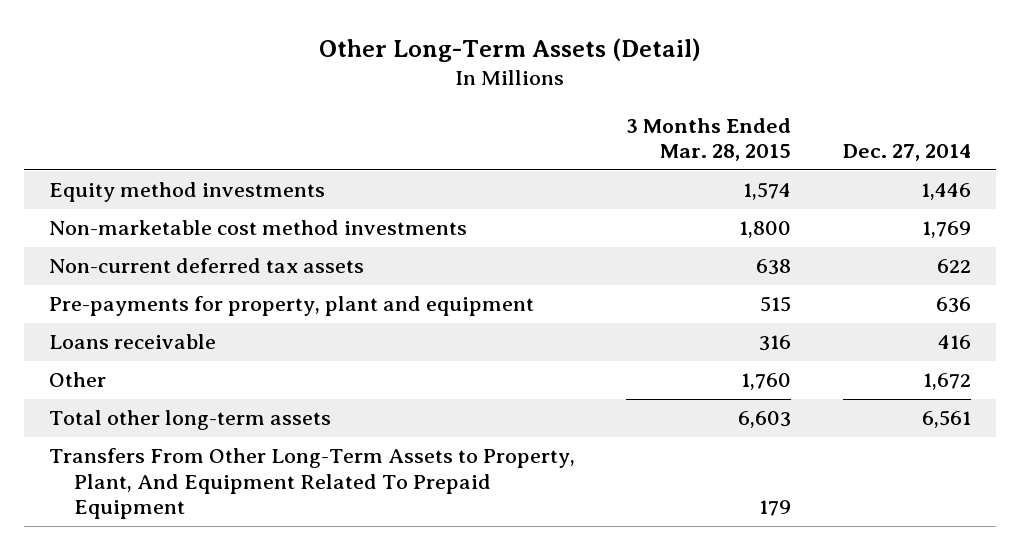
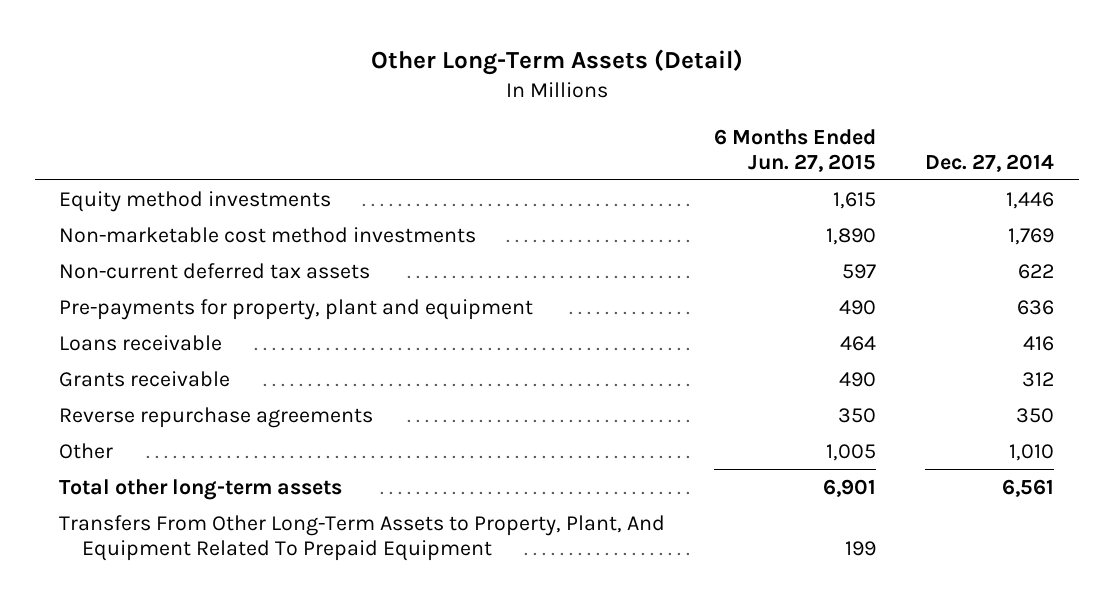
[626,117,792,162] 3 Months Ended Mar. 28, 2015 -> none
none -> [714,128,877,172] 6 Months Ended Jun. 27, 2015
none -> [59,370,231,387] Grants receivable
none -> [59,406,374,428] Reverse repurchase agreements
[922,373,971,391] 1,672 -> [1009,443,1055,461] 1,010

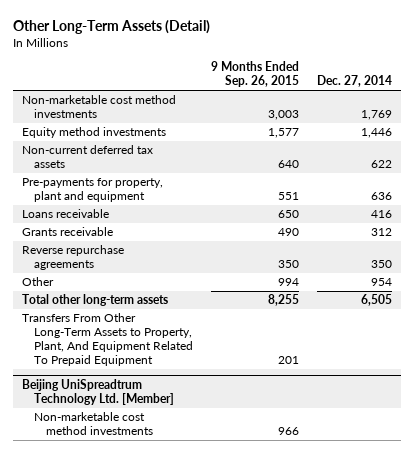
[714,128,877,172] 6 Months Ended Jun. 27, 2015 -> none
none -> [210,61,299,88] 9 Months Ended Sep. 26, 2015
[59,190,332,212] Equity method investments -> [21,127,166,139] Equity method investments
[1009,443,1055,461] 1,010 -> [370,278,392,287] 954
[1002,478,1055,497] 6,561 -> [360,294,392,307] 6,505
none -> [21,379,174,406] Beijing UniSpreadtrum Technology Ltd. [Member]
none -> [33,412,153,436] Non-marketable cost method investments

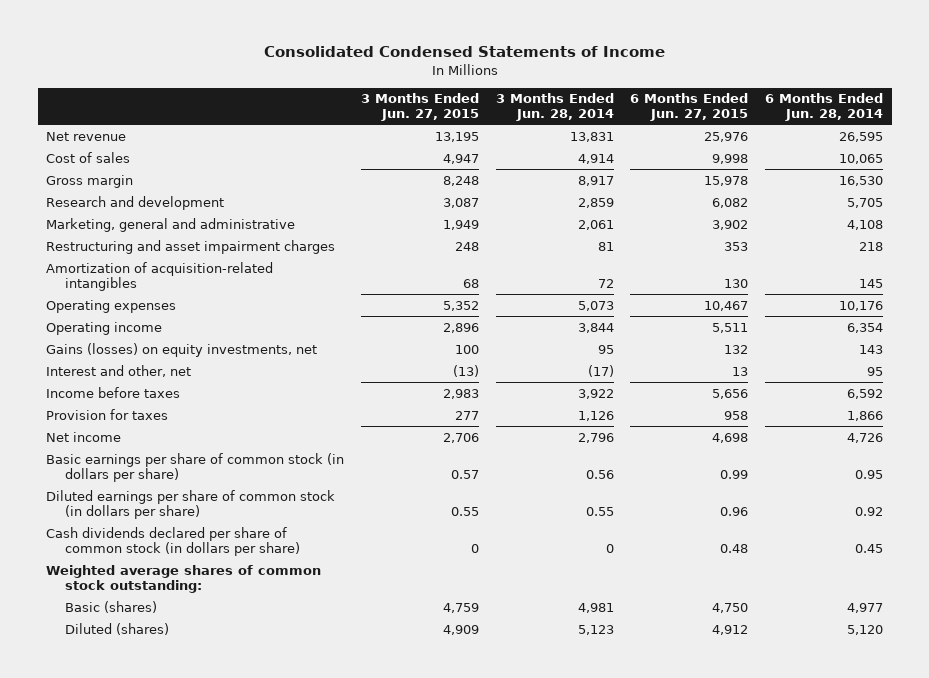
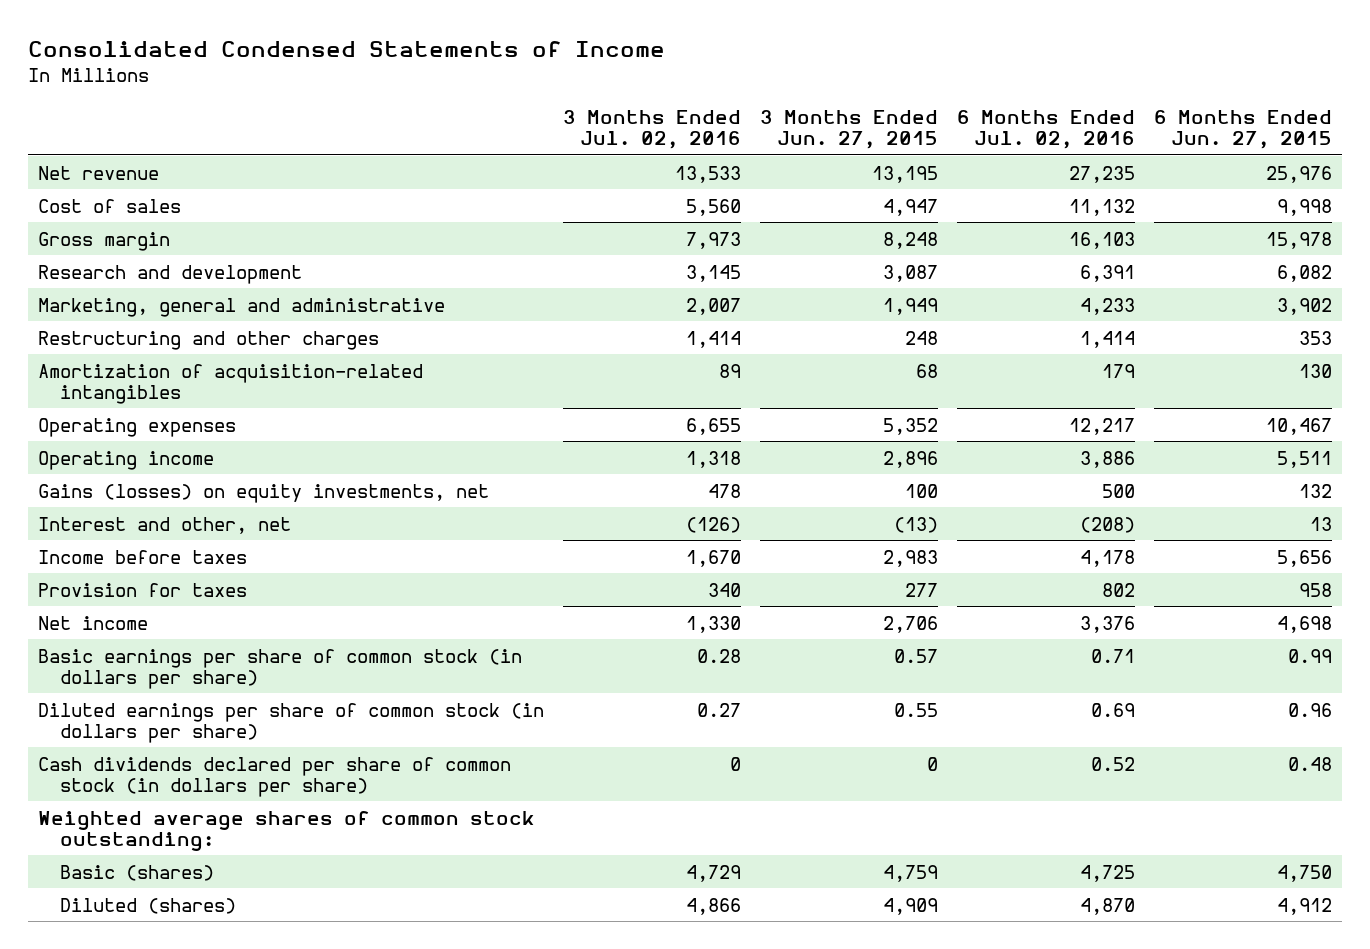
[495,93,614,122] 3 Months Ended Jun. 28, 2014 -> none
[765,93,884,122] 6 Months Ended Jun. 28, 2014 -> none
none -> [562,109,741,150] 3 Months Ended Jul. 02, 2016
none -> [957,109,1136,150] 6 Months Ended Jul. 02, 2016
[45,239,335,254] Restructuring and asset impairment charges -> [37,330,379,350] Restructuring and other charges

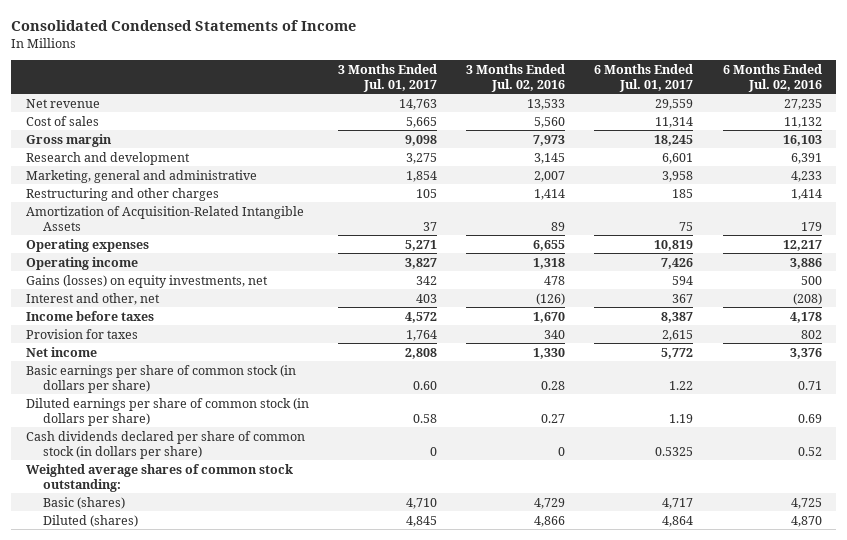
[759,109,938,150] 3 Months Ended Jun. 27, 2015 -> none
[1154,109,1333,150] 6 Months Ended Jun. 27, 2015 -> none
none -> [338,63,438,92] 3 Months Ended Jul. 01, 2017
none -> [594,63,694,92] 6 Months Ended Jul. 01, 2017
[37,363,423,404] Amortization of acquisition-related intangibles -> [25,205,304,231] Amortization of Acquisition-Related Intangible Assets

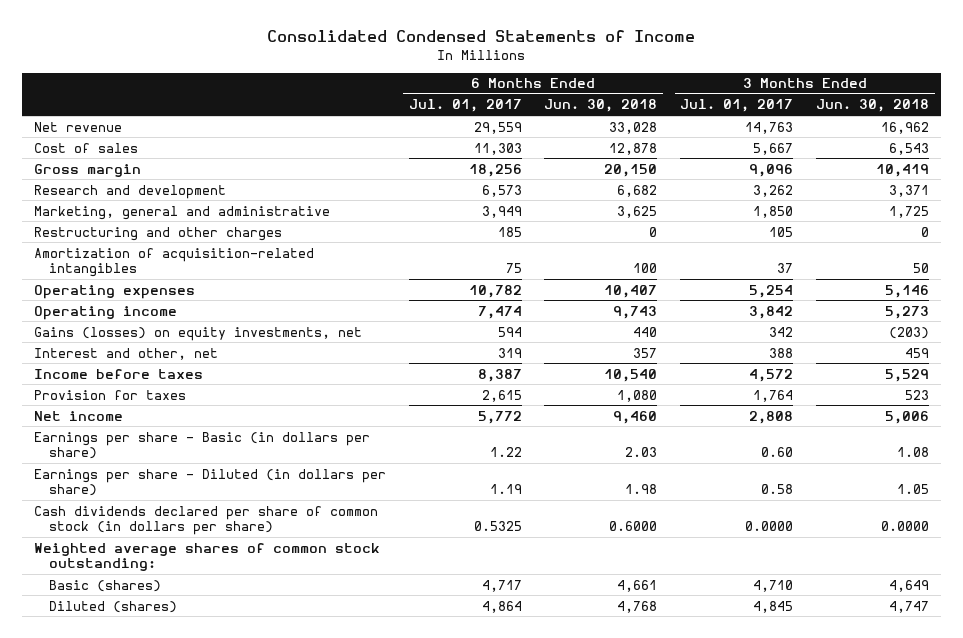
[466,63,566,92] 3 Months Ended Jul. 02, 2016 -> none
[722,63,822,92] 6 Months Ended Jul. 02, 2016 -> none
none -> [544,99,658,113] Jun. 30, 2018
none -> [816,99,930,113] Jun. 30, 2018
[406,116,438,128] 5,665 -> [753,142,794,155] 5,667
[655,116,694,128] 11,314 -> [473,142,522,155] 11,303
[405,134,438,146] 9,098 -> [749,163,794,177] 9,096
[654,134,694,146] 18,245 -> [468,163,522,177] 18,256
[406,152,438,164] 3,275 -> [753,184,794,197] 3,262
[662,152,694,164] 6,601 -> [481,184,522,197] 6,573
[406,170,438,182] 1,854 -> [753,205,794,218] 1,850
[662,170,694,182] 3,958 -> [481,205,522,218] 3,949
[25,205,304,231] Amortization of Acquisition-Related Intangible Assets -> [33,247,314,278] Amortization of acquisition-related intangibles
[405,239,438,251] 5,271 -> [749,284,794,298] 5,254
[654,239,694,251] 10,819 -> [468,284,522,298] 10,782
[405,257,438,269] 3,827 -> [749,305,794,319] 3,842
[661,257,694,269] 7,426 -> [477,305,522,319] 7,474
[416,293,438,303] 403 -> [769,347,794,358] 388
[672,293,694,303] 367 -> [497,347,522,358] 319
[25,364,296,393] Basic earnings per share of common stock (in dollars per share) -> [33,431,370,460] Earnings per share - Basic (in dollars per share)
[25,397,309,426] Diluted earnings per share of common stock (in dollars per share) -> [33,468,386,497] Earnings per share - Diluted (in dollars per share)
[430,446,438,456] 0 -> [745,521,794,532] 0.0000

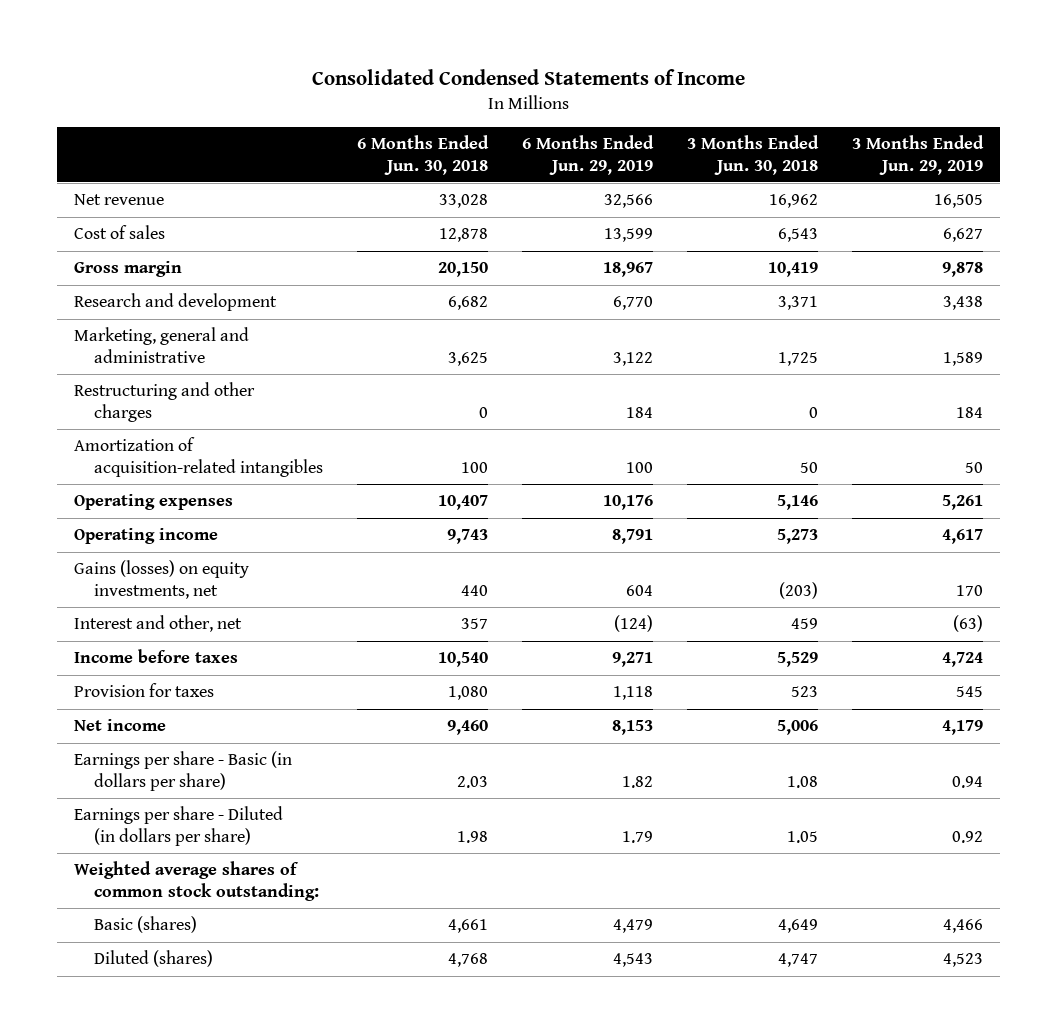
[408,99,522,113] Jul. 01, 2017 -> none
[680,99,794,113] Jul. 01, 2017 -> none
none -> [522,135,655,175] 6 Months Ended Jun. 29, 2019
none -> [852,135,985,175] 3 Months Ended Jun. 29, 2019
[33,505,378,536] Cash dividends declared per share of common stock (in dollars per share) -> none

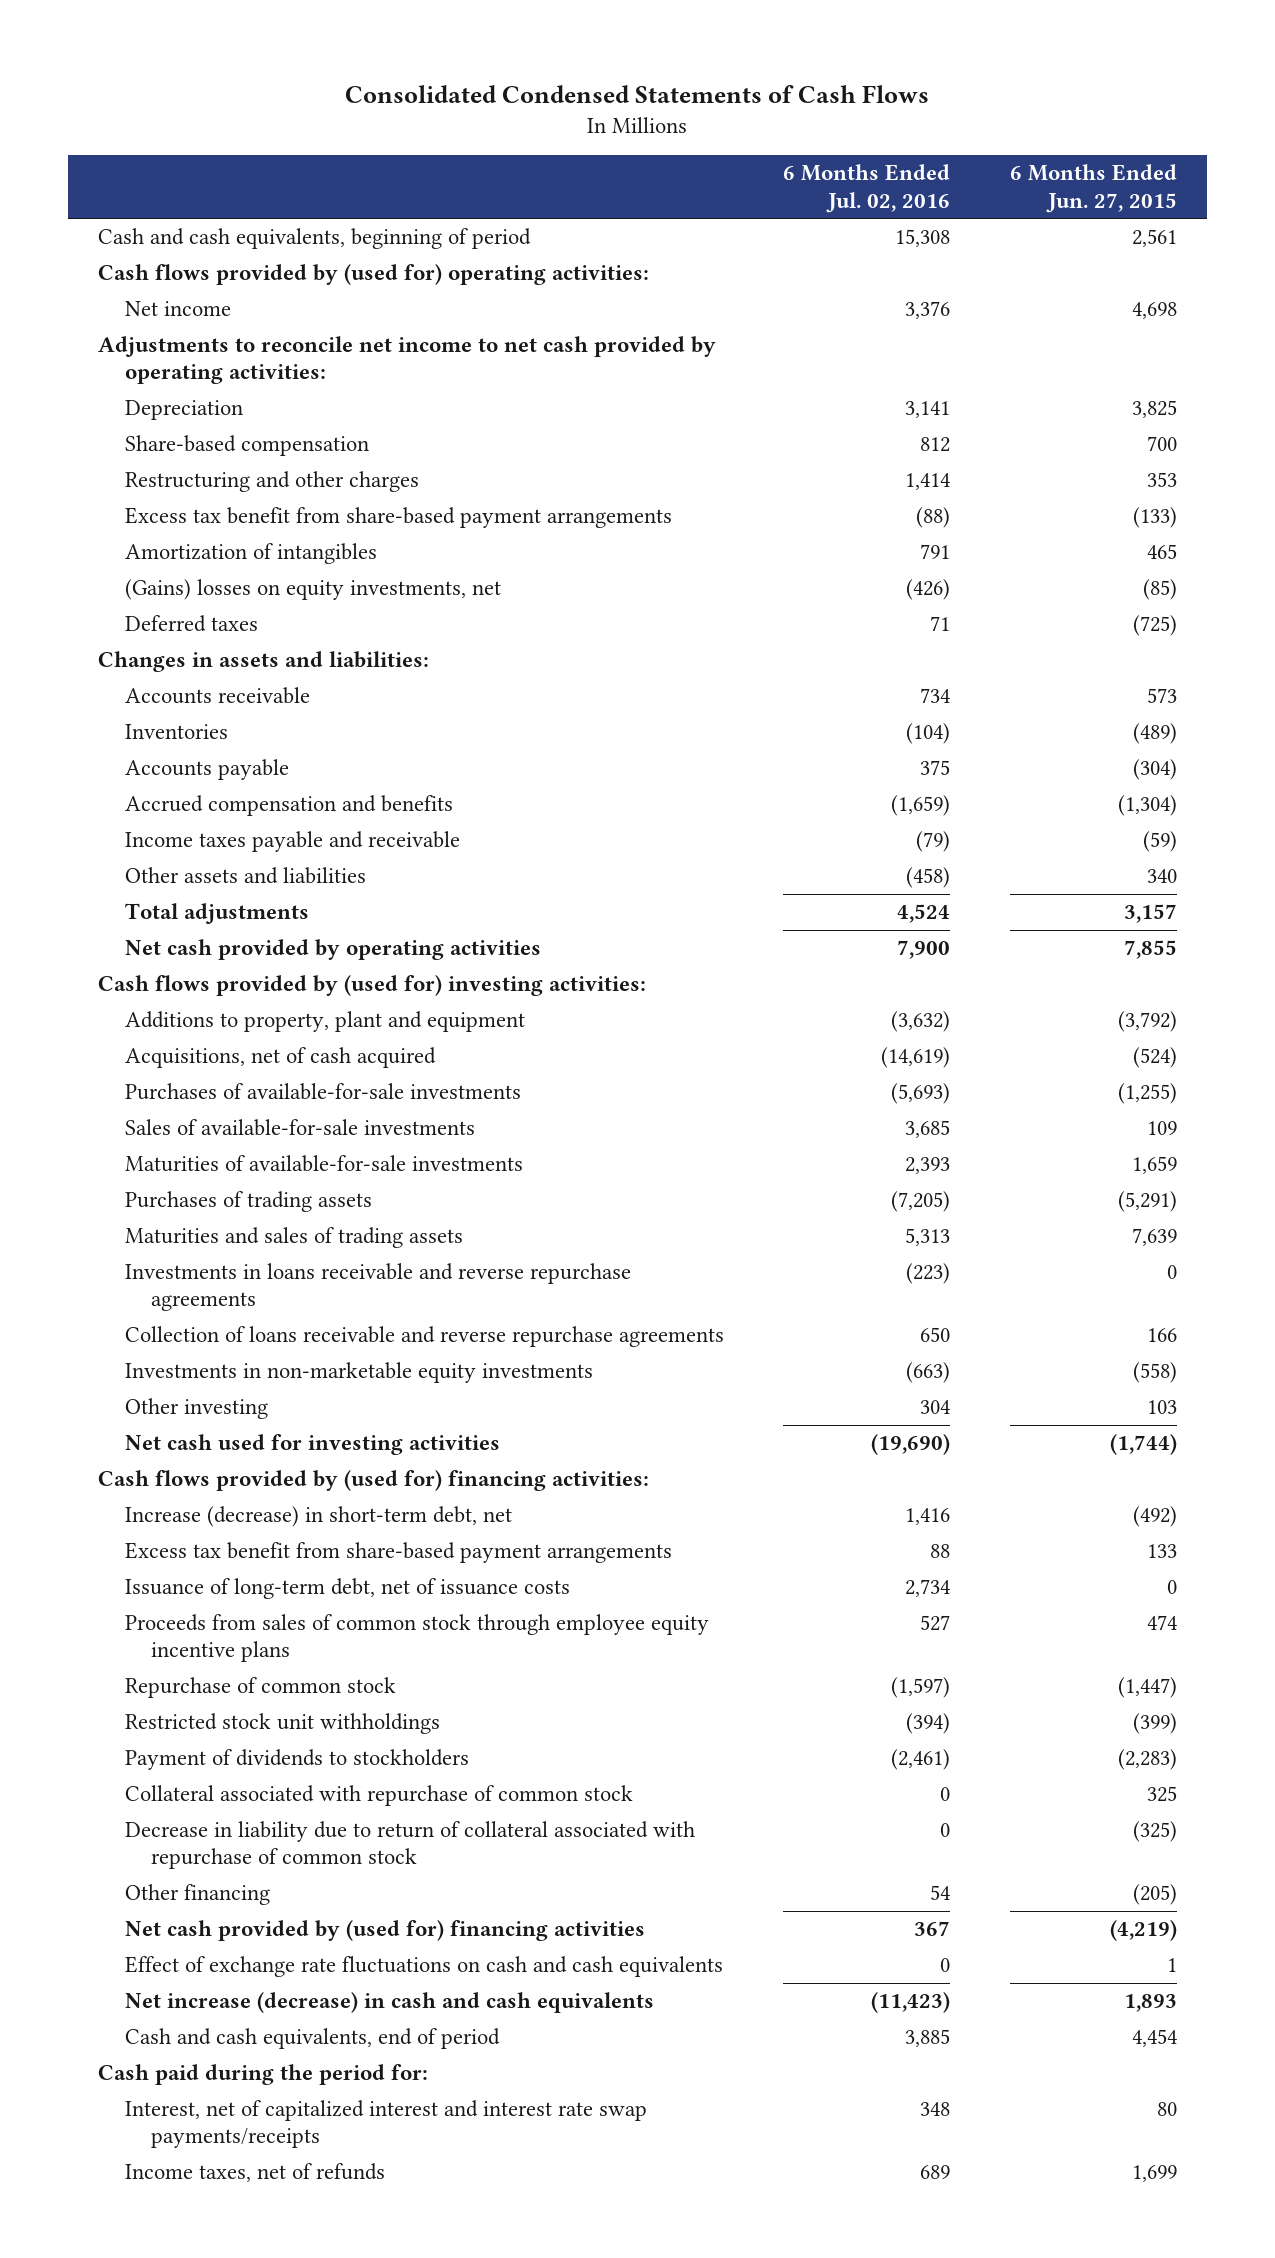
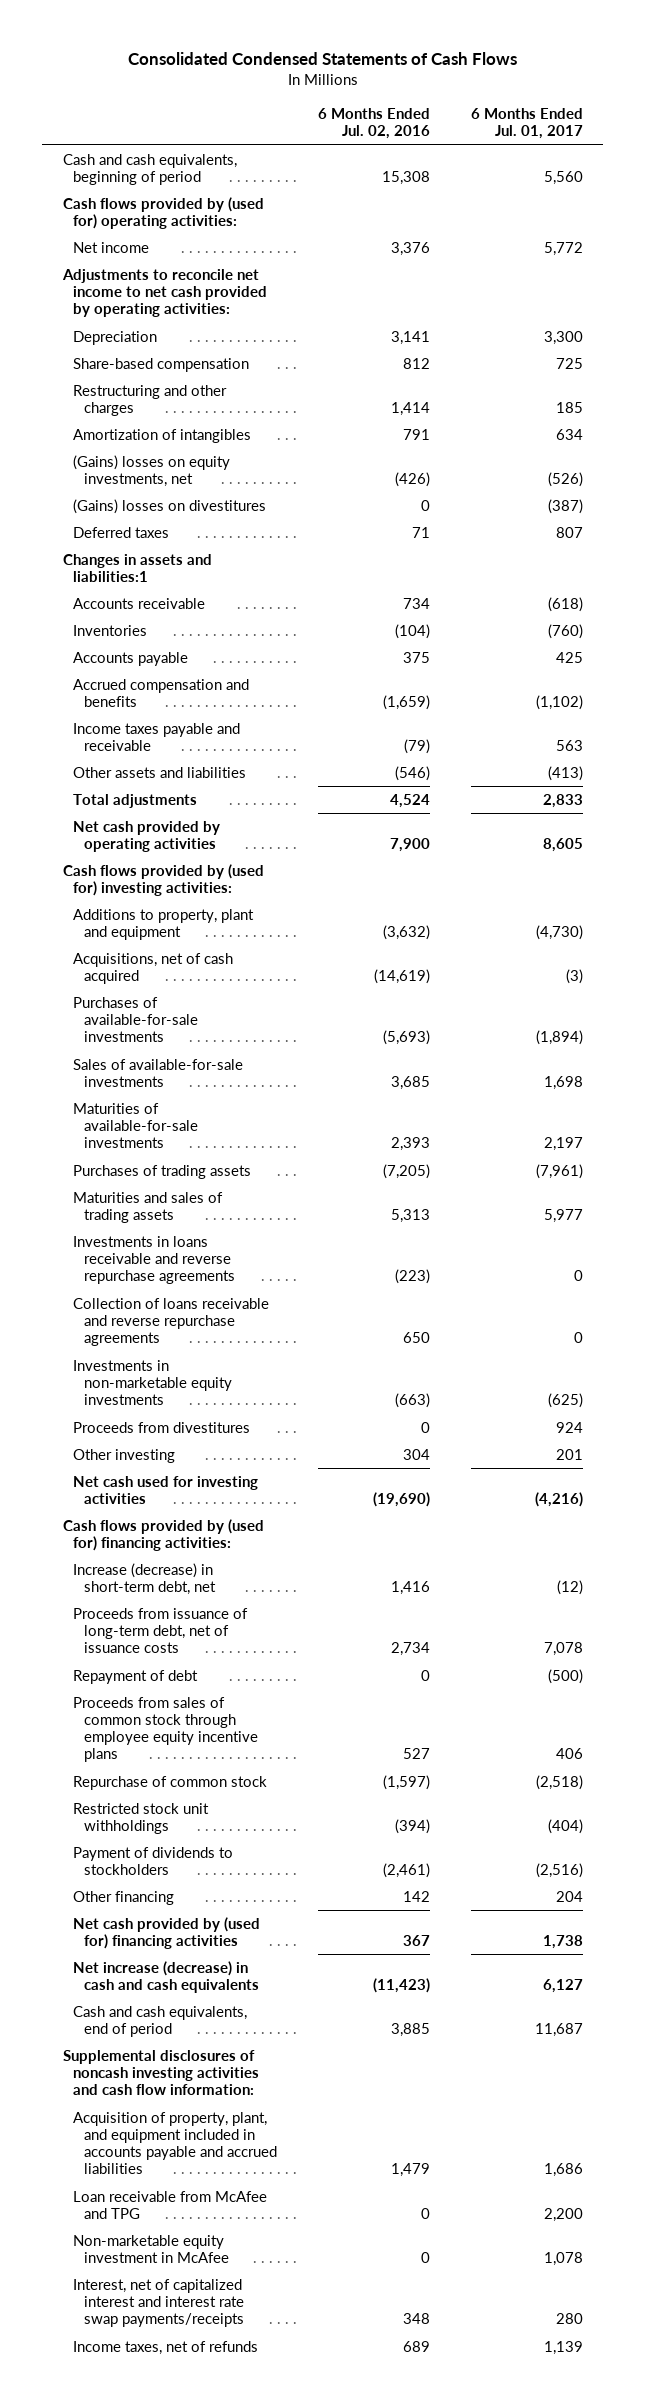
[1010,164,1178,213] 6 Months Ended Jun. 27, 2015 -> none
none -> [470,108,583,140] 6 Months Ended Jul. 01, 2017
[124,507,672,529] Excess tax benefit from share-based payment arrangements -> none
none -> [73,499,267,515] (Gains) losses on divestitures
[97,651,429,673] Changes in assets and liabilities: -> [62,554,212,583] Changes in assets and liabilities:1
[906,867,951,889] (458) -> [394,766,430,782] (546)
none -> [73,1422,251,1434] Proceeds from divestitures
[124,1542,672,1564] Excess tax benefit from share-based payment arrangements -> none
[124,1578,570,1600] Issuance of long-term debt, net of issuance costs -> [73,1608,249,1654] Proceeds from issuance of long-term debt, net of issuance costs
none -> [73,1670,199,1685] Repayment of debt
[124,1785,633,1807] Collateral associated with repurchase of common stock -> none
[124,1821,695,1870] Decrease in liability due to return of collateral associated with repurchase of common stock -> none
[930,1885,951,1901] 54 -> [402,1891,430,1903] 142
[124,1956,723,1978] Effect of exchange rate fluctuations on cash and cash equivalents -> none
[97,2064,428,2086] Cash paid during the period for: -> none
none -> [62,2050,260,2096] Supplemental disclosures of noncash investing activities and cash flow information:
none -> [73,2112,277,2175] Acquisition of property, plant, and equipment included in accounts payable and accrued liabilities
none -> [73,2191,268,2220] Loan receivable from McAfee and TPG
none -> [73,2235,229,2264] Non-marketable equity investment in McAfee

